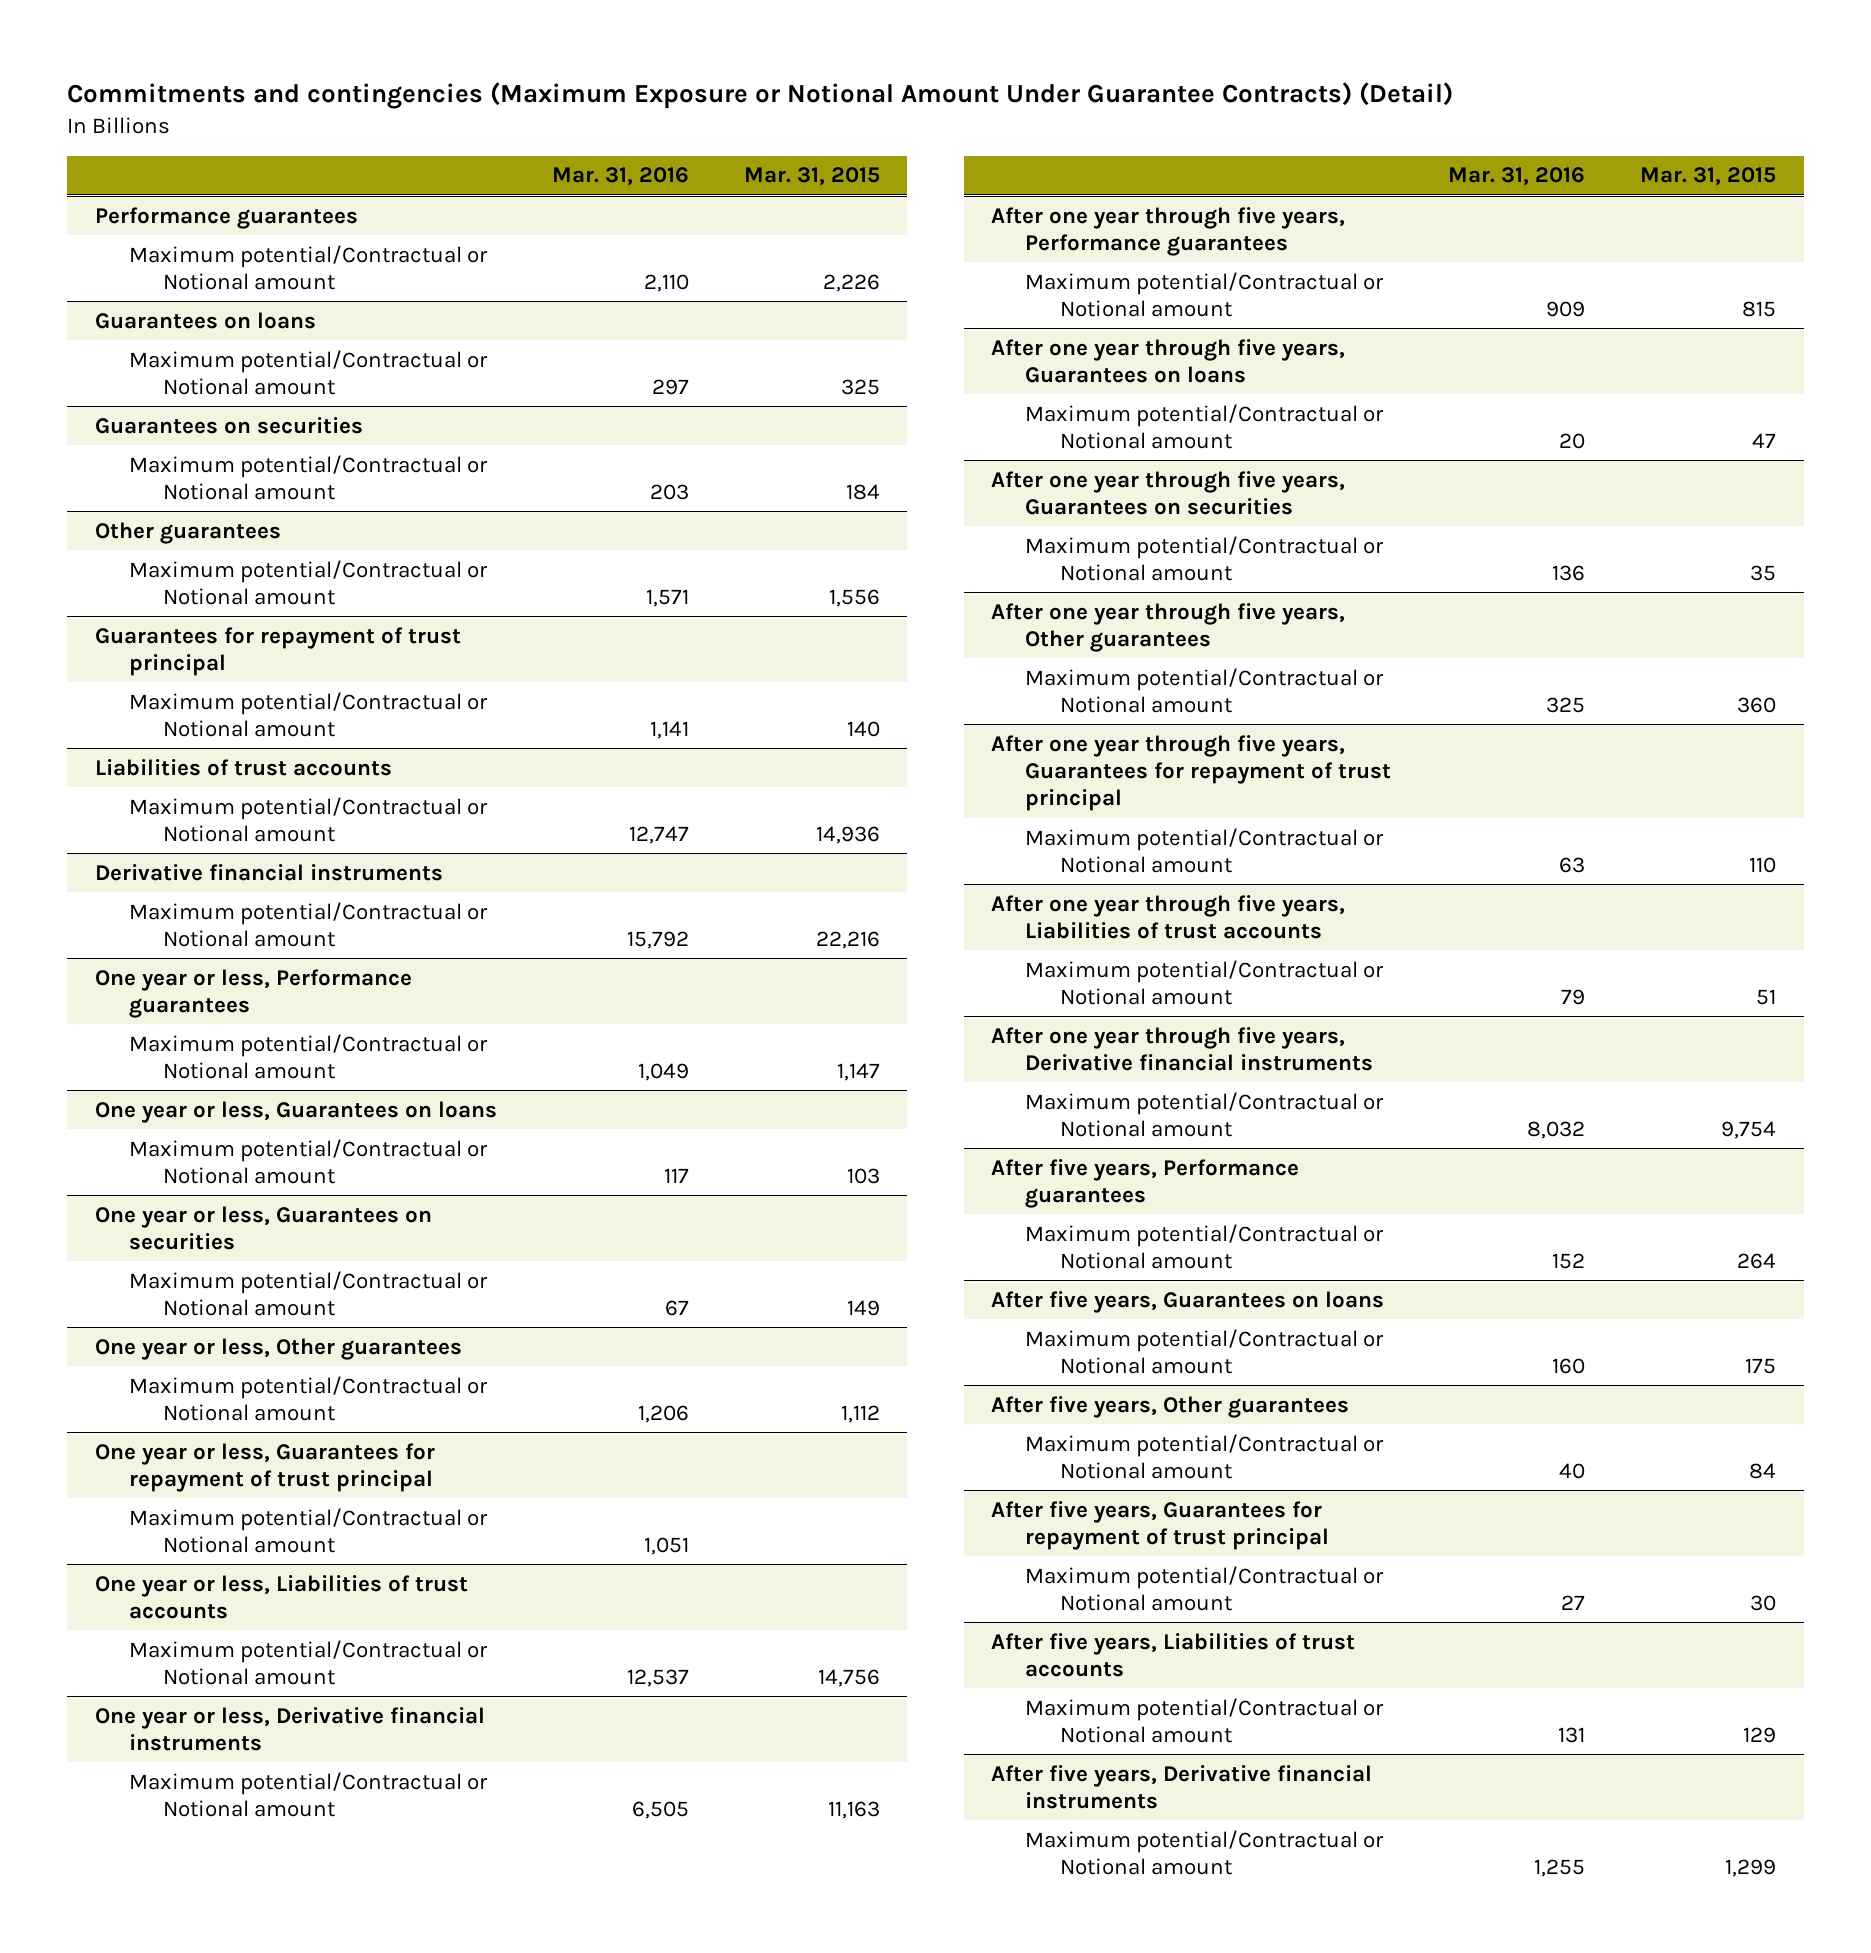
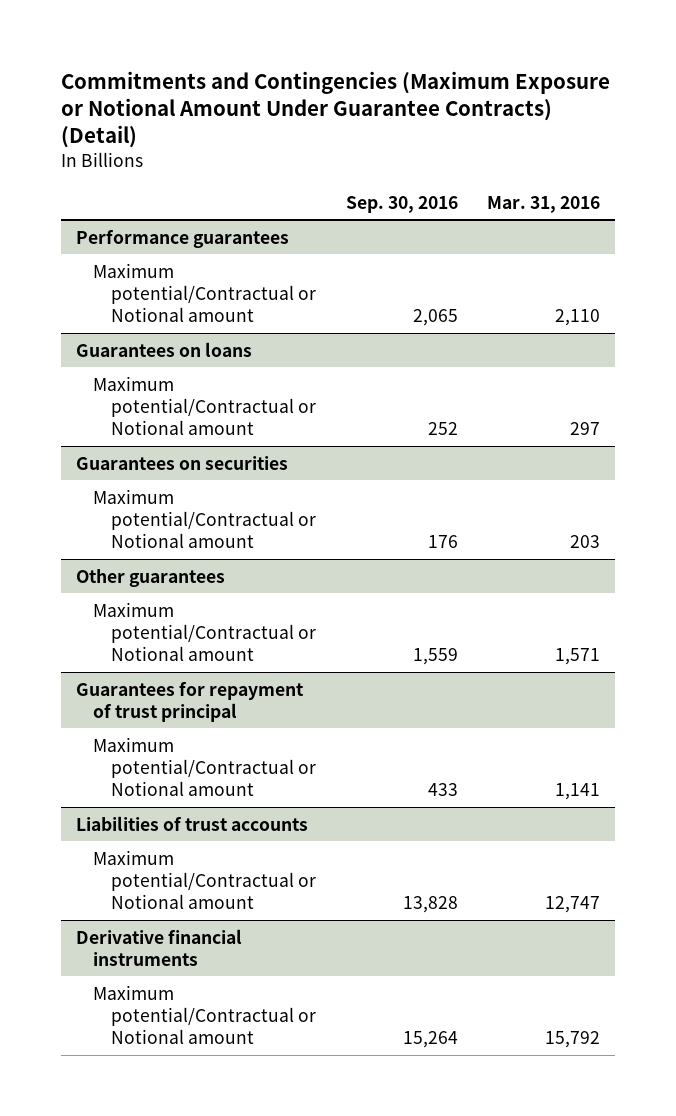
[67,82,1454,110] Commitments and contingencies (Maximum Exposure or Notional Amount Under Guarantee Contracts) (Detail) -> [61,70,611,149] Commitments and Contingencies (Maximum Exposure or Notional Amount Under Guarantee Contracts) (Detail)
[743,167,880,187] Mar. 31, 2015 -> none
none -> [345,195,458,213] Sep. 30, 2016
[94,968,412,1018] One year or less, Performance guarantees -> none
[128,1033,488,1079] Maximum potential/Contractual or Notional amount -> none
[94,1100,497,1123] One year or less, Guarantees on loans -> none
[128,1138,488,1184] Maximum potential/Contractual or Notional amount -> none
[94,1205,432,1250] One year or less, Guarantees on securities -> none
[128,1270,488,1316] Maximum potential/Contractual or Notional amount -> none
[94,1337,462,1360] One year or less, Other guarantees -> none
[128,1375,488,1421] Maximum potential/Contractual or Notional amount -> none
[94,1442,435,1492] One year or less, Guarantees for repayment of trust principal -> none
[128,1507,488,1553] Maximum potential/Contractual or Notional amount -> none
[94,1574,468,1619] One year or less, Liabilities of trust accounts -> none
[128,1639,488,1685] Maximum potential/Contractual or Notional amount -> none
[94,1706,485,1751] One year or less, Derivative financial instruments -> none
[128,1771,488,1817] Maximum potential/Contractual or Notional amount -> none
[991,206,1346,256] After one year through five years, Performance guarantees -> none
[1025,271,1385,317] Maximum potential/Contractual or Notional amount -> none
[991,338,1346,383] After one year through five years, Guarantees on loans -> none
[1025,403,1385,449] Maximum potential/Contractual or Notional amount -> none
[991,470,1346,515] After one year through five years, Guarantees on securities -> none
[1025,535,1385,581] Maximum potential/Contractual or Notional amount -> none
[991,602,1346,652] After one year through five years, Other guarantees -> none
[1025,667,1385,713] Maximum potential/Contractual or Notional amount -> none
[991,734,1392,812] After one year through five years, Guarantees for repayment of trust principal -> none
[1025,827,1385,873] Maximum potential/Contractual or Notional amount -> none
[991,894,1346,939] After one year through five years, Liabilities of trust accounts -> none
[1025,959,1385,1005] Maximum potential/Contractual or Notional amount -> none
[991,1026,1374,1071] After one year through five years, Derivative financial instruments -> none
[1025,1091,1385,1137] Maximum potential/Contractual or Notional amount -> none
[991,1158,1300,1208] After five years, Performance guarantees -> none
[1025,1223,1385,1269] Maximum potential/Contractual or Notional amount -> none
[991,1290,1385,1313] After five years, Guarantees on loans -> none
[1025,1328,1385,1374] Maximum potential/Contractual or Notional amount -> none
[991,1395,1350,1418] After five years, Other guarantees -> none
[1025,1433,1385,1479] Maximum potential/Contractual or Notional amount -> none
[991,1500,1330,1550] After five years, Guarantees for repayment of trust principal -> none
[1025,1565,1385,1611] Maximum potential/Contractual or Notional amount -> none
[991,1632,1356,1677] After five years, Liabilities of trust accounts -> none
[1025,1697,1385,1743] Maximum potential/Contractual or Notional amount -> none
[991,1764,1373,1809] After five years, Derivative financial instruments -> none
[1025,1829,1385,1875] Maximum potential/Contractual or Notional amount -> none

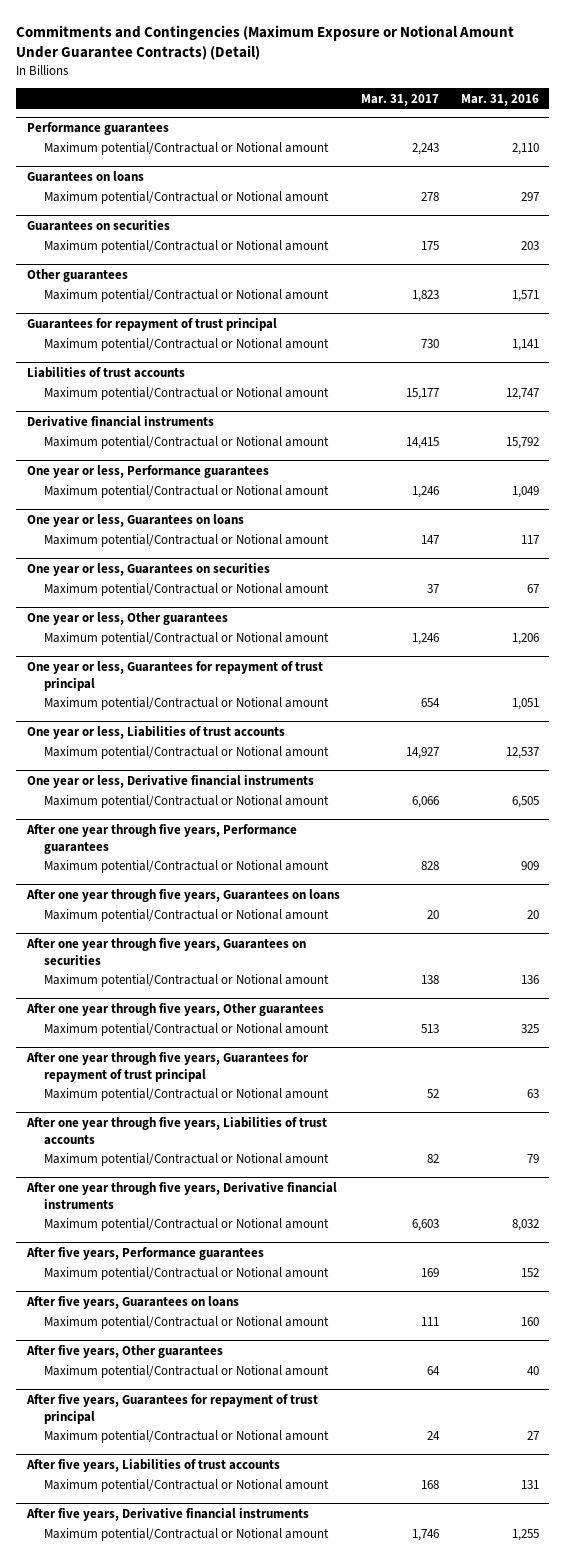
[345,195,458,213] Sep. 30, 2016 -> none
none -> [361,93,440,106] Mar. 31, 2017
none -> [26,464,269,478] One year or less, Performance guarantees
none -> [44,485,330,499] Maximum potential/Contractual or Notional amount
none -> [26,513,244,527] One year or less, Guarantees on loans
none -> [44,534,330,548] Maximum potential/Contractual or Notional amount
none -> [26,562,270,576] One year or less, Guarantees on securities
none -> [44,583,330,597] Maximum potential/Contractual or Notional amount
none -> [26,611,228,625] One year or less, Other guarantees
none -> [44,632,330,646] Maximum potential/Contractual or Notional amount
none -> [26,660,323,691] One year or less, Guarantees for repayment of trust principal
none -> [44,697,330,711] Maximum potential/Contractual or Notional amount
none -> [26,725,285,739] One year or less, Liabilities of trust accounts
none -> [44,746,330,760] Maximum potential/Contractual or Notional amount
none -> [26,774,314,788] One year or less, Derivative financial instruments
none -> [44,795,330,809] Maximum potential/Contractual or Notional amount
none -> [25,823,297,854] After one year through five years, Performance guarantees
none -> [44,860,330,874] Maximum potential/Contractual or Notional amount
none -> [25,888,340,902] After one year through five years, Guarantees on loans
none -> [44,909,330,923] Maximum potential/Contractual or Notional amount
none -> [25,937,306,965] After one year through five years, Guarantees on securities
none -> [44,974,330,988] Maximum potential/Contractual or Notional amount
none -> [25,1002,324,1016] After one year through five years, Other guarantees
none -> [44,1023,330,1037] Maximum potential/Contractual or Notional amount
none -> [25,1051,309,1082] After one year through five years, Guarantees for repayment of trust principal
none -> [44,1088,330,1102] Maximum potential/Contractual or Notional amount
none -> [25,1116,327,1145] After one year through five years, Liabilities of trust accounts
none -> [44,1153,330,1167] Maximum potential/Contractual or Notional amount
none -> [25,1181,337,1209] After one year through five years, Derivative financial instruments
none -> [44,1218,330,1232] Maximum potential/Contractual or Notional amount
none -> [25,1246,264,1260] After five years, Performance guarantees
none -> [44,1267,330,1281] Maximum potential/Contractual or Notional amount
none -> [25,1295,239,1309] After five years, Guarantees on loans
none -> [44,1316,330,1330] Maximum potential/Contractual or Notional amount
none -> [25,1344,223,1358] After five years, Other guarantees
none -> [44,1365,330,1379] Maximum potential/Contractual or Notional amount
none -> [25,1393,318,1424] After five years, Guarantees for repayment of trust principal
none -> [44,1430,330,1444] Maximum potential/Contractual or Notional amount
none -> [25,1458,280,1472] After five years, Liabilities of trust accounts
none -> [44,1479,330,1493] Maximum potential/Contractual or Notional amount
none -> [25,1507,309,1521] After five years, Derivative financial instruments
none -> [44,1528,330,1542] Maximum potential/Contractual or Notional amount

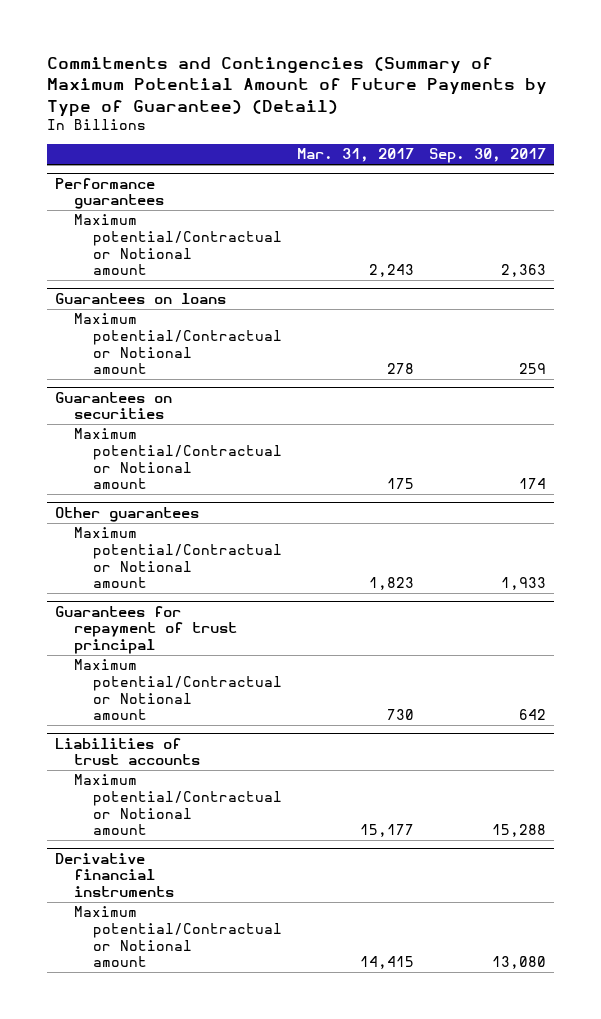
[15,24,514,61] Commitments and Contingencies (Maximum Exposure or Notional Amount Under Guarantee Contracts) (Detail) -> [47,56,548,117] Commitments and Contingencies (Summary of Maximum Potential Amount of Future Payments by Type of Guarantee) (Detail)
[460,93,539,106] Mar. 31, 2016 -> none
none -> [429,148,547,164] Sep. 30, 2017
[26,464,269,478] One year or less, Performance guarantees -> none
[44,485,330,499] Maximum potential/Contractual or Notional amount -> none
[26,513,244,527] One year or less, Guarantees on loans -> none
[44,534,330,548] Maximum potential/Contractual or Notional amount -> none
[26,562,270,576] One year or less, Guarantees on securities -> none
[44,583,330,597] Maximum potential/Contractual or Notional amount -> none
[26,611,228,625] One year or less, Other guarantees -> none
[44,632,330,646] Maximum potential/Contractual or Notional amount -> none
[26,660,323,691] One year or less, Guarantees for repayment of trust principal -> none
[44,697,330,711] Maximum potential/Contractual or Notional amount -> none
[26,725,285,739] One year or less, Liabilities of trust accounts -> none
[44,746,330,760] Maximum potential/Contractual or Notional amount -> none
[26,774,314,788] One year or less, Derivative financial instruments -> none
[44,795,330,809] Maximum potential/Contractual or Notional amount -> none
[25,823,297,854] After one year through five years, Performance guarantees -> none
[44,860,330,874] Maximum potential/Contractual or Notional amount -> none
[25,888,340,902] After one year through five years, Guarantees on loans -> none
[44,909,330,923] Maximum potential/Contractual or Notional amount -> none
[25,937,306,965] After one year through five years, Guarantees on securities -> none
[44,974,330,988] Maximum potential/Contractual or Notional amount -> none
[25,1002,324,1016] After one year through five years, Other guarantees -> none
[44,1023,330,1037] Maximum potential/Contractual or Notional amount -> none
[25,1051,309,1082] After one year through five years, Guarantees for repayment of trust principal -> none
[44,1088,330,1102] Maximum potential/Contractual or Notional amount -> none
[25,1116,327,1145] After one year through five years, Liabilities of trust accounts -> none
[44,1153,330,1167] Maximum potential/Contractual or Notional amount -> none
[25,1181,337,1209] After one year through five years, Derivative financial instruments -> none
[44,1218,330,1232] Maximum potential/Contractual or Notional amount -> none
[25,1246,264,1260] After five years, Performance guarantees -> none
[44,1267,330,1281] Maximum potential/Contractual or Notional amount -> none
[25,1295,239,1309] After five years, Guarantees on loans -> none
[44,1316,330,1330] Maximum potential/Contractual or Notional amount -> none
[25,1344,223,1358] After five years, Other guarantees -> none
[44,1365,330,1379] Maximum potential/Contractual or Notional amount -> none
[25,1393,318,1424] After five years, Guarantees for repayment of trust principal -> none
[44,1430,330,1444] Maximum potential/Contractual or Notional amount -> none
[25,1458,280,1472] After five years, Liabilities of trust accounts -> none
[44,1479,330,1493] Maximum potential/Contractual or Notional amount -> none
[25,1507,309,1521] After five years, Derivative financial instruments -> none
[44,1528,330,1542] Maximum potential/Contractual or Notional amount -> none

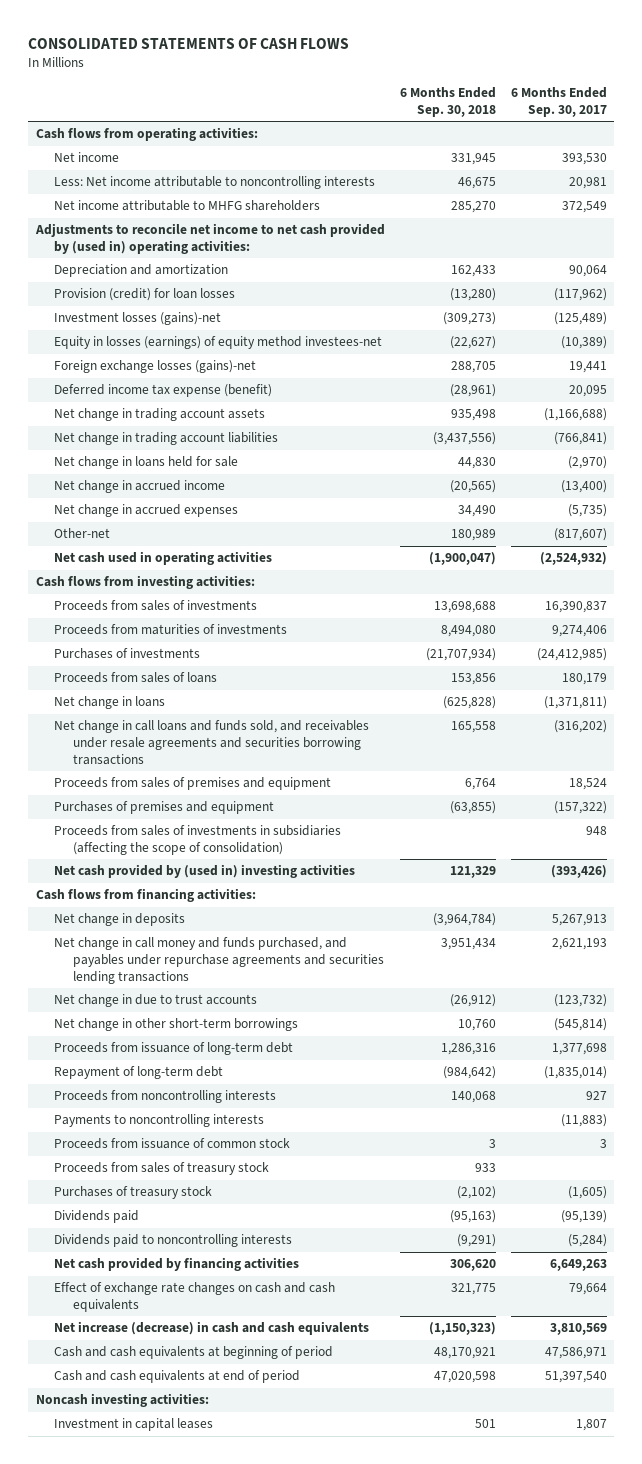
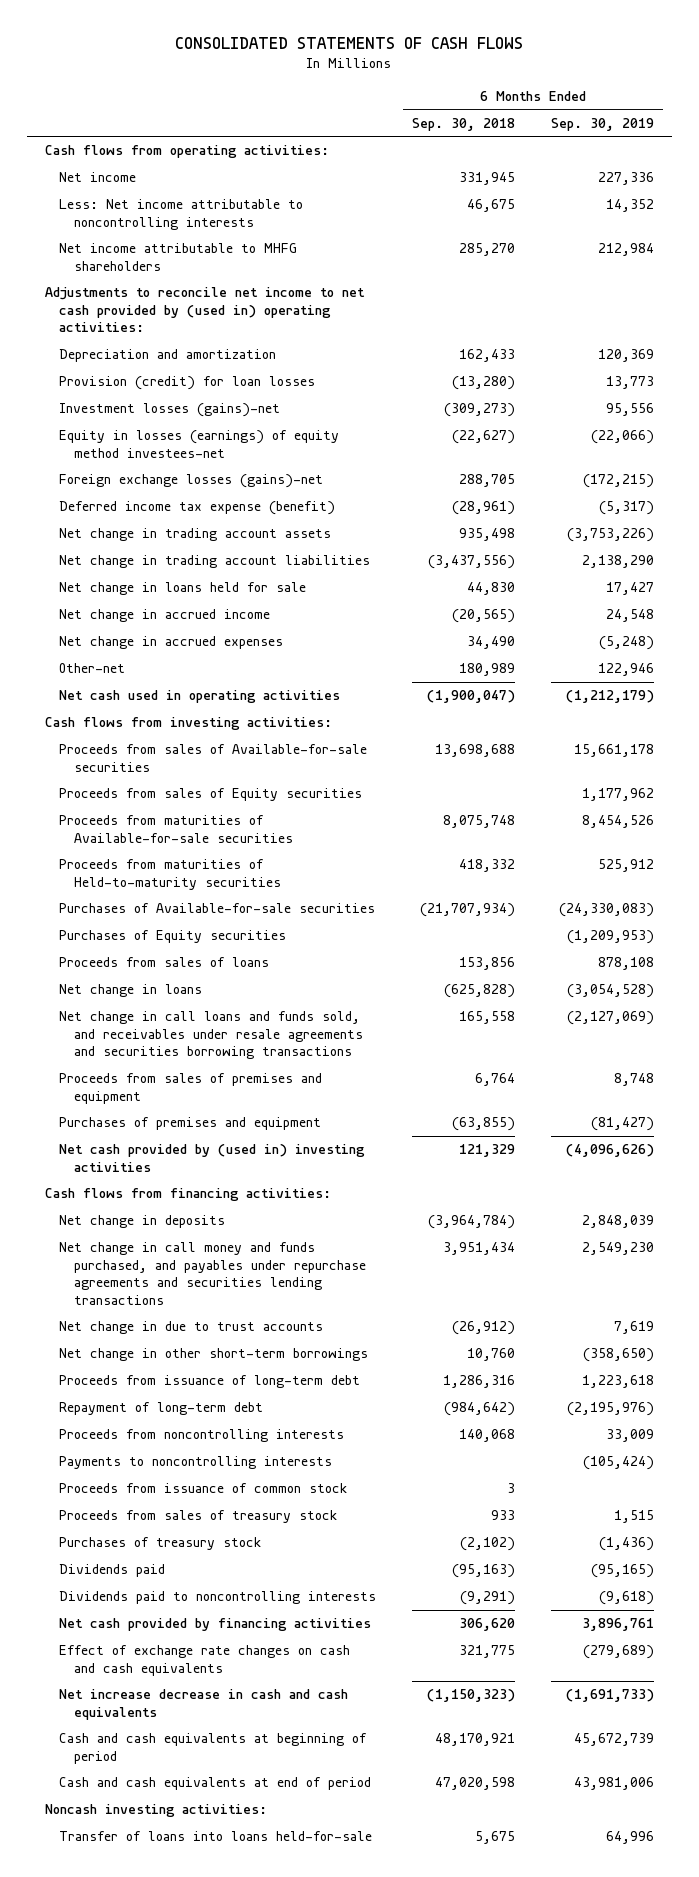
[510,87,607,117] 6 Months Ended Sep. 30, 2017 -> none
none -> [550,117,654,131] Sep. 30, 2019
[54,600,258,612] Proceeds from sales of investments -> [59,744,368,772] Proceeds from sales of Available-for-sale securities
none -> [59,788,363,802] Proceeds from sales of Equity securities
[54,624,288,636] Proceeds from maturities of investments -> [59,815,293,843] Proceeds from maturities of Available-for-sale securities
[440,625,496,638] 8,494,080 -> [442,815,515,829] 8,075,748
none -> [59,859,281,890] Proceeds from maturities of Held-to-maturity securities
[54,648,201,660] Purchases of investments -> [59,903,376,914] Purchases of Available-for-sale securities
none -> [59,930,287,944] Purchases of Equity securities
[54,825,342,855] Proceeds from sales of investments in subsidiaries (affecting the scope of consolidation) -> none
[54,1321,370,1336] Net increase (decrease) in cash and cash equivalents -> [59,1689,349,1720] Net increase decrease in cash and cash equivalents
[54,1418,214,1432] Investment in capital leases -> none
none -> [59,1831,373,1842] Transfer of loans into loans held-for-sale

